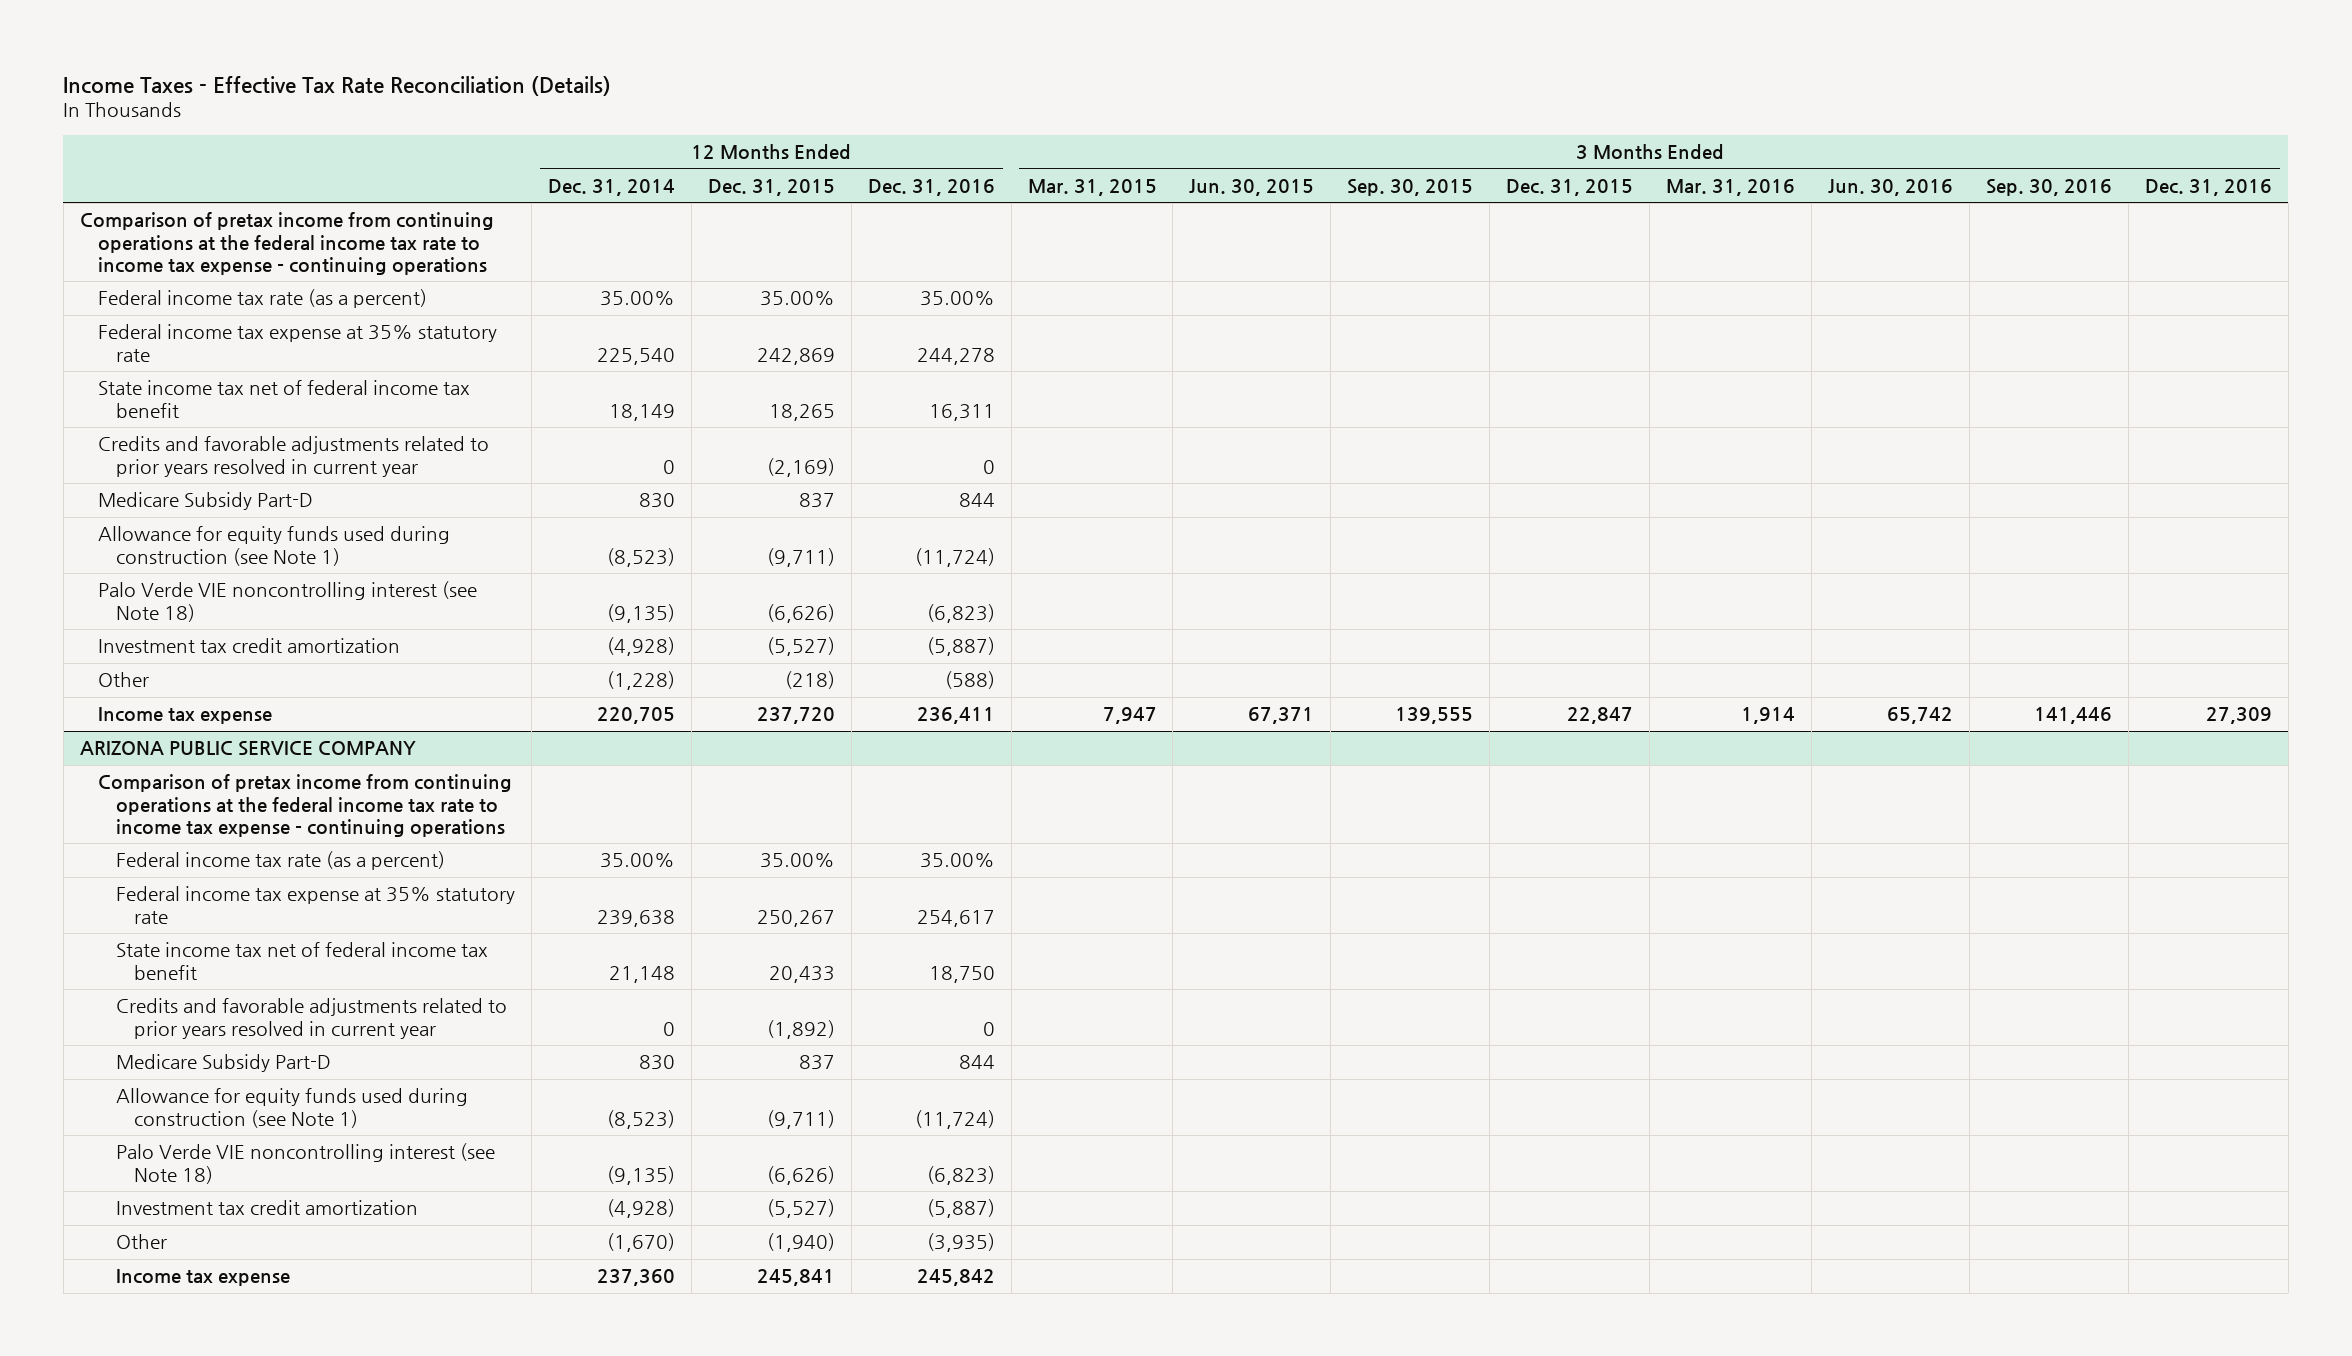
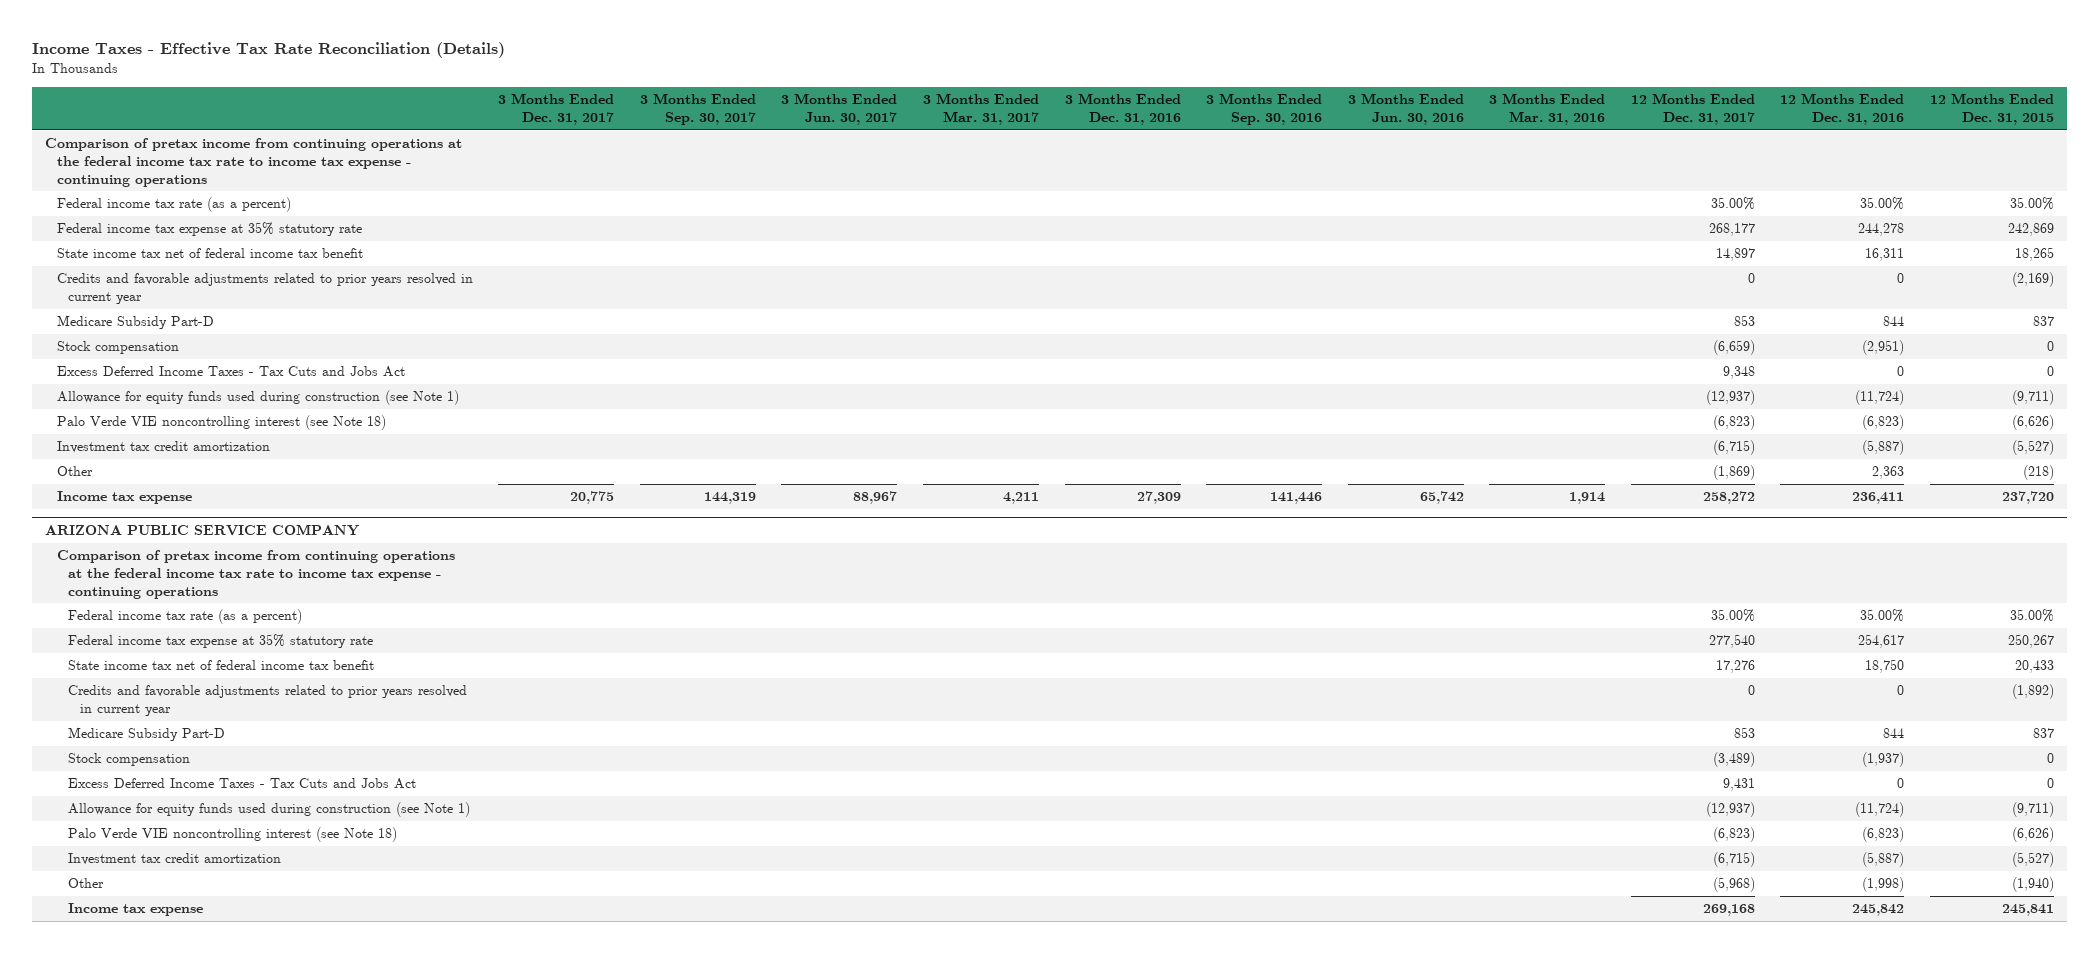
[547,178,675,196] Dec. 31, 2014 -> none
[1027,178,1157,196] Mar. 31, 2015 -> none
[1189,178,1315,196] Jun. 30, 2015 -> none
[1347,178,1474,196] Sep. 30, 2015 -> none
[1506,178,1634,196] Dec. 31, 2015 -> none
none -> [498,93,615,126] 3 Months Ended Dec. 31, 2017
none -> [639,93,756,126] 3 Months Ended Sep. 30, 2017
none -> [781,93,898,126] 3 Months Ended Jun. 30, 2017
none -> [922,93,1039,126] 3 Months Ended Mar. 31, 2017
none -> [1630,93,1755,126] 12 Months Ended Dec. 31, 2017
none -> [56,341,179,355] Stock compensation
none -> [56,366,405,378] Excess Deferred Income Taxes - Tax Cuts and Jobs Act
[944,671,995,690] (588) -> [1872,466,1905,480] 2,363
none -> [68,753,191,767] Stock compensation
none -> [68,778,417,790] Excess Deferred Income Taxes - Tax Cuts and Jobs Act
[926,1233,995,1253] (3,935) -> [1862,877,1905,893] (1,998)

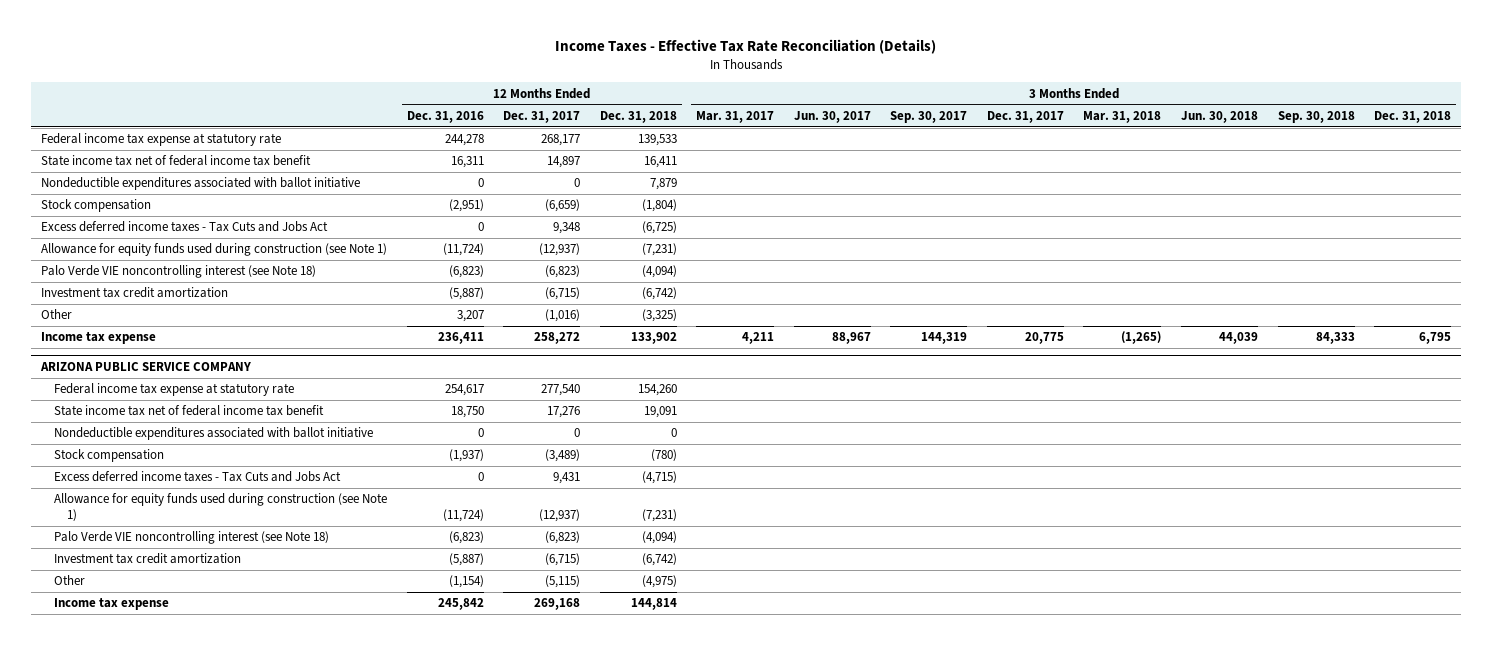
[1064,93,1181,126] 3 Months Ended Dec. 31, 2016 -> none
[1206,93,1323,126] 3 Months Ended Sep. 30, 2016 -> none
[1347,93,1464,126] 3 Months Ended Jun. 30, 2016 -> none
[1489,93,1606,126] 3 Months Ended Mar. 31, 2016 -> none
[1930,93,2055,126] 12 Months Ended Dec. 31, 2015 -> none
none -> [599,110,677,123] Dec. 31, 2018
none -> [1083,110,1162,123] Mar. 31, 2018
none -> [1180,110,1258,123] Jun. 30, 2018
none -> [1277,110,1355,123] Sep. 30, 2018
none -> [1374,110,1452,123] Dec. 31, 2018
[44,138,462,187] Comparison of pretax income from continuing operations at the federal income tax rate to income tax expense - continuing operations -> none
[56,197,291,213] Federal income tax rate (as a percent) -> none
[56,222,362,237] Federal income tax expense at 35% statutory rate -> [41,133,282,147] Federal income tax expense at statutory rate
[56,273,473,305] Credits and favorable adjustments related to prior years resolved in current year -> none
[56,315,214,330] Medicare Subsidy Part-D -> none
none -> [41,177,361,191] Nondeductible expenditures associated with ballot initiative
[56,366,405,378] Excess Deferred Income Taxes - Tax Cuts and Jobs Act -> [41,221,329,233] Excess deferred income taxes - Tax Cuts and Jobs Act
[1712,465,1755,481] (1,869) -> [545,309,581,323] (1,016)
[1872,466,1905,480] 2,363 -> [456,310,484,323] 3,207
[56,550,455,599] Comparison of pretax income from continuing operations at the federal income tax rate to income tax expense - continuing operations -> none
[68,609,303,625] Federal income tax rate (as a percent) -> none
[68,634,374,649] Federal income tax expense at 35% statutory rate -> [54,383,295,397] Federal income tax expense at statutory rate
[68,685,468,717] Credits and favorable adjustments related to prior years resolved in current year -> none
[68,727,226,742] Medicare Subsidy Part-D -> none
none -> [54,427,374,441] Nondeductible expenditures associated with ballot initiative
[68,778,417,790] Excess Deferred Income Taxes - Tax Cuts and Jobs Act -> [54,471,342,483] Excess deferred income taxes - Tax Cuts and Jobs Act
[1712,877,1755,893] (5,968) -> [545,575,581,589] (5,115)
[1862,877,1905,893] (1,998) -> [448,575,484,589] (1,154)

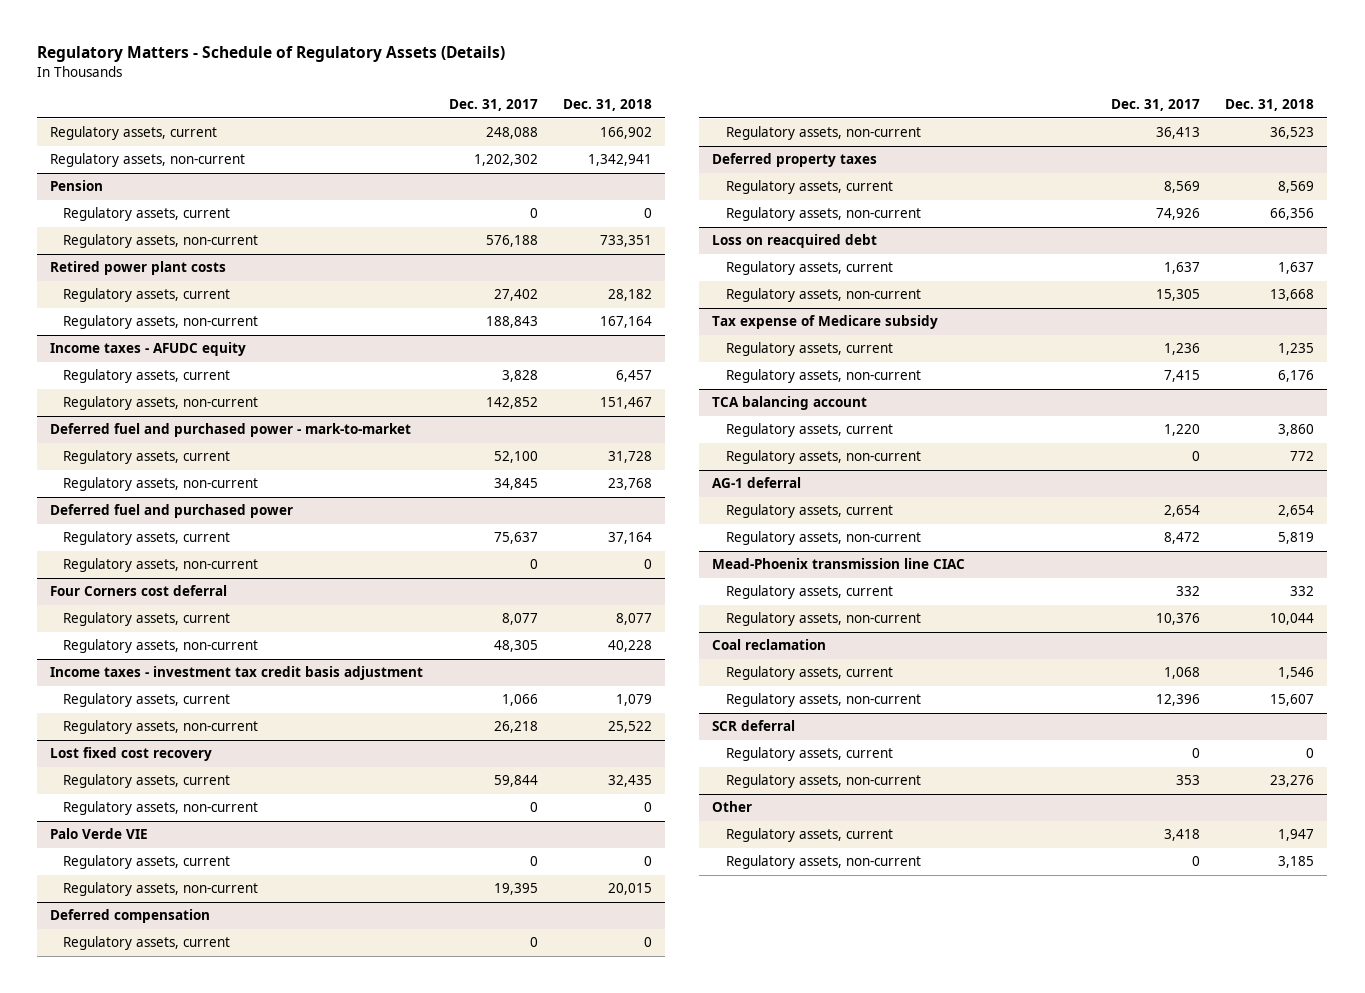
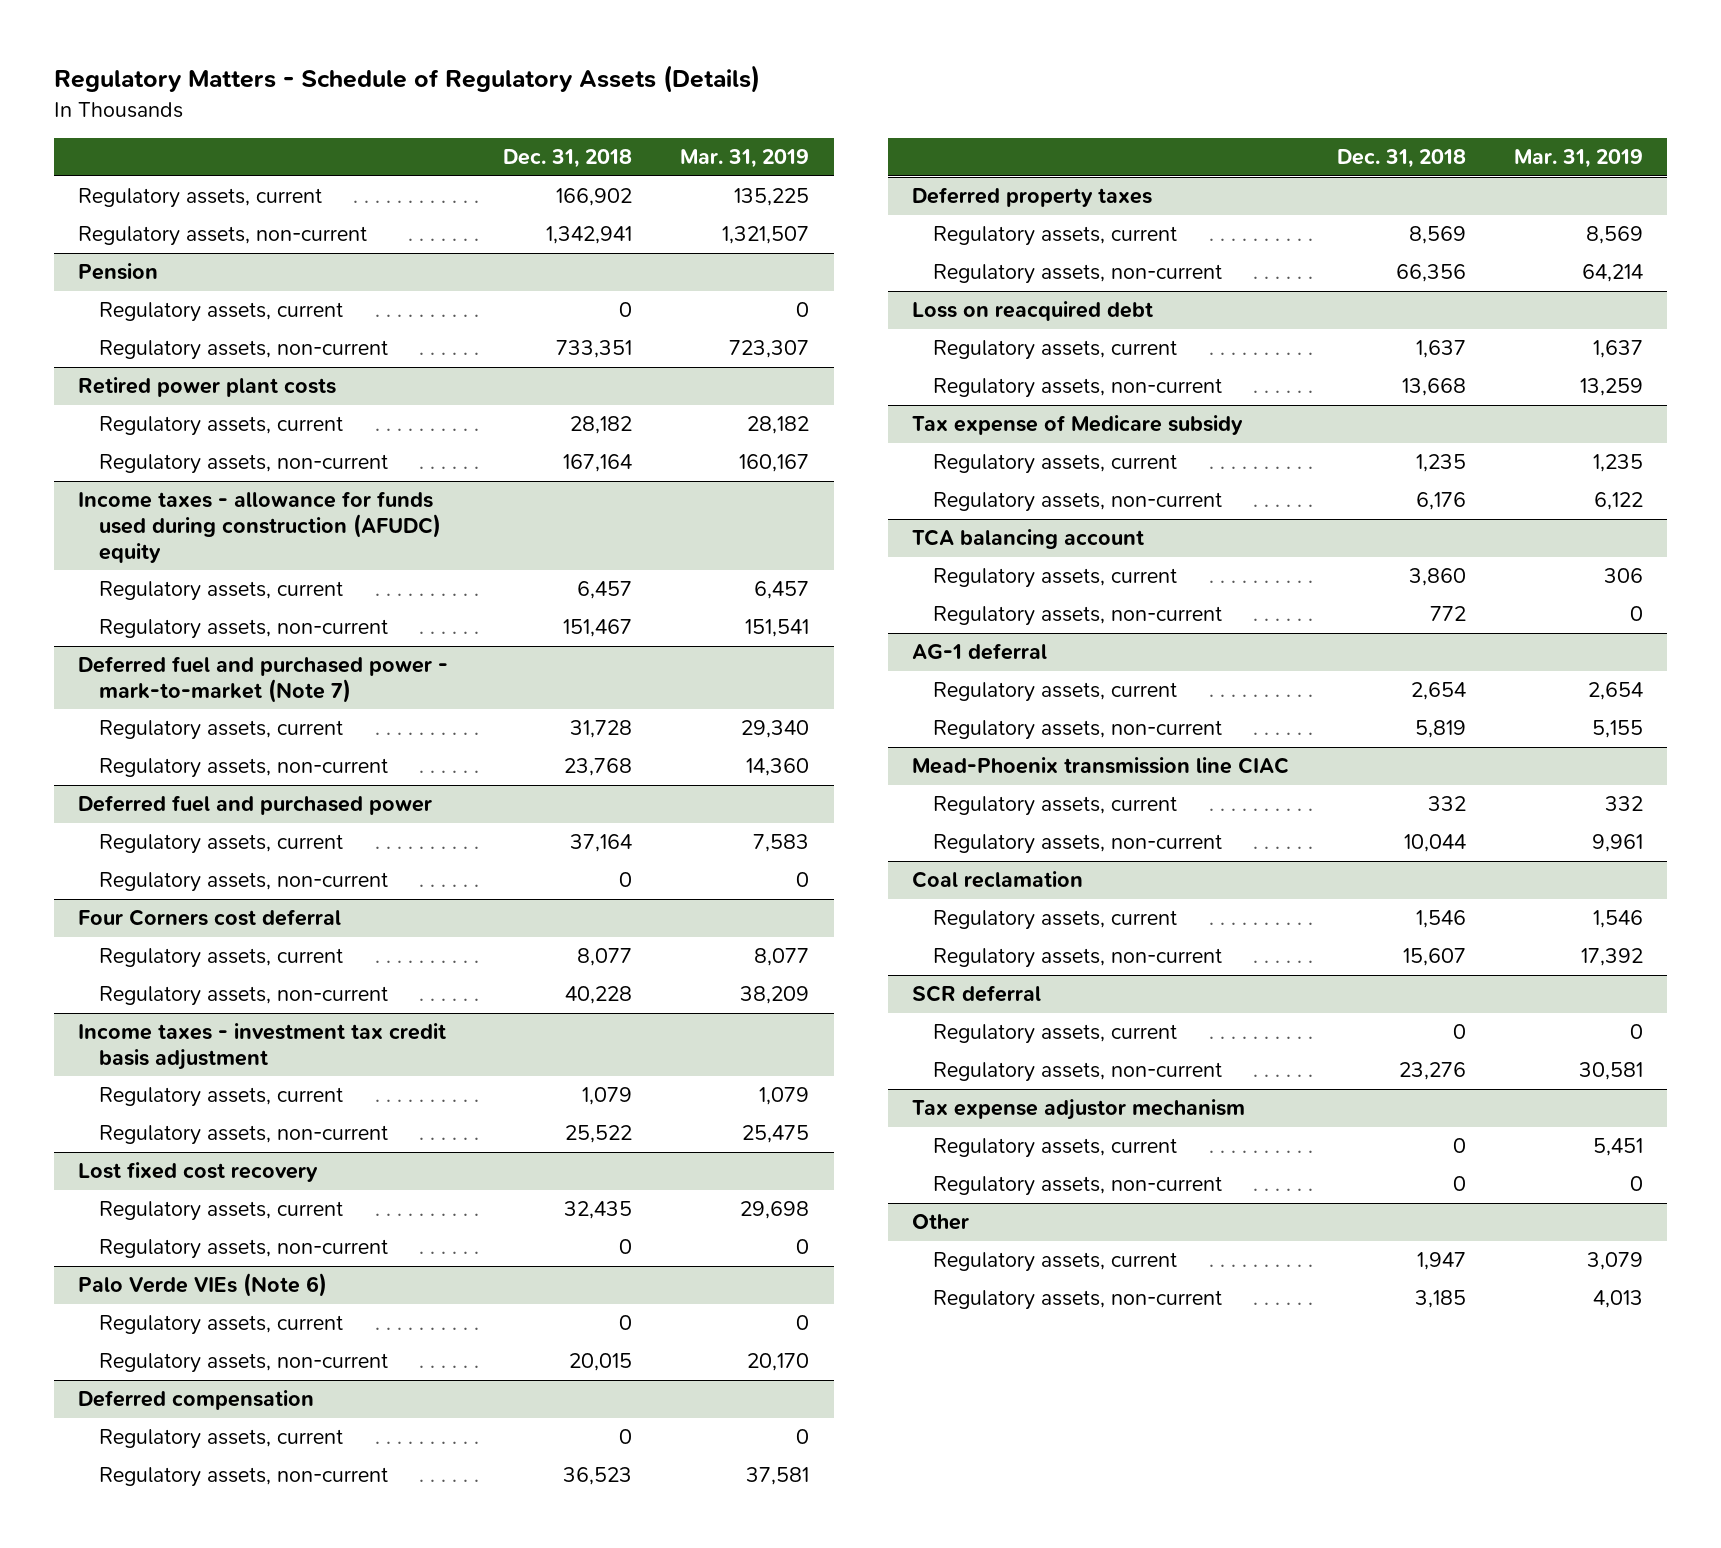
[448,98,538,111] Dec. 31, 2017 -> none
none -> [680,149,810,169] Mar. 31, 2019
[50,342,247,357] Income taxes - AFUDC equity -> [77,491,442,563] Income taxes - allowance for funds used during construction (AFUDC) equity
[50,423,412,438] Deferred fuel and purchased power - mark-to-market -> [77,656,448,703] Deferred fuel and purchased power - mark-to-market (Note 7)
[50,828,149,840] Palo Verde VIE -> [77,1273,327,1298] Palo Verde VIEs (Note 6)
none -> [911,1099,1245,1121] Tax expense adjustor mechanism
none -> [933,1138,1178,1159] Regulatory assets, current
none -> [933,1176,1223,1197] Regulatory assets, non-current

